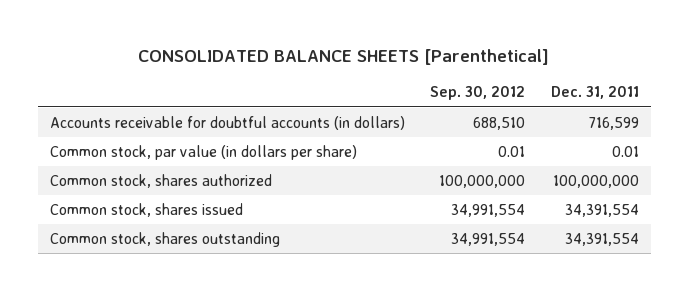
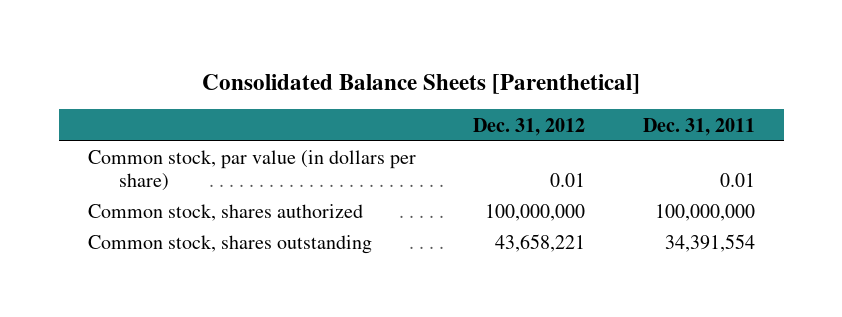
[138,48,550,65] CONSOLIDATED BALANCE SHEETS [Parenthetical] -> [202,73,641,94] Consolidated Balance Sheets [Parenthetical]
[430,86,526,101] Sep. 30, 2012 -> none
none -> [473,117,586,136] Dec. 31, 2012
[50,115,406,130] Accounts receivable for doubtful accounts (in dollars) -> none
[50,202,244,217] Common stock, shares issued -> none

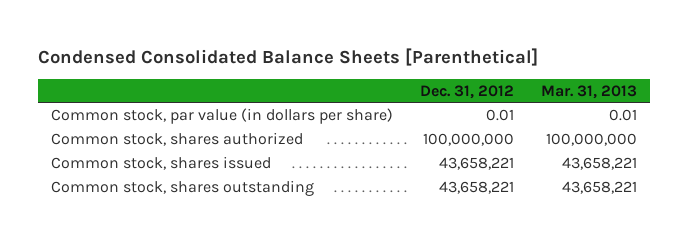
[202,73,641,94] Consolidated Balance Sheets [Parenthetical] -> [37,47,538,66] Condensed Consolidated Balance Sheets [Parenthetical]
[642,117,755,136] Dec. 31, 2011 -> none
none -> [540,84,637,99] Mar. 31, 2013
none -> [51,155,272,170] Common stock, shares issued

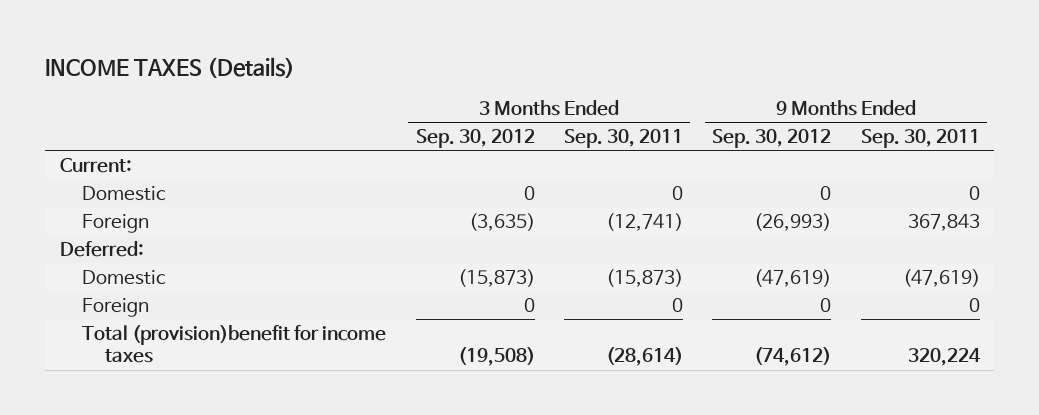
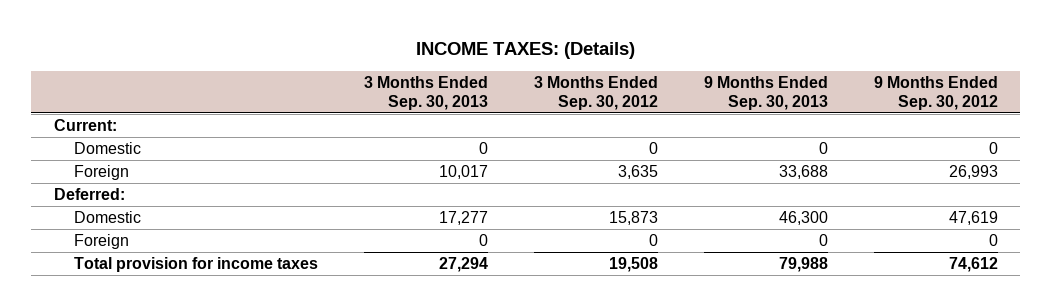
[45,56,296,78] INCOME TAXES (Details) -> [415,42,635,60] INCOME TAXES: (Details)
[563,129,683,149] Sep. 30, 2011 -> none
[860,129,980,149] Sep. 30, 2011 -> none
none -> [364,76,489,111] 3 Months Ended Sep. 30, 2013
none -> [703,76,828,111] 9 Months Ended Sep. 30, 2013
[468,213,535,232] (3,635) -> [618,164,659,179] 3,635
[754,213,832,232] (26,993) -> [948,164,998,179] 26,993
[457,269,535,288] (15,873) -> [609,210,659,225] 15,873
[754,269,832,288] (47,619) -> [948,210,998,225] 47,619
[82,325,387,364] Total (provision)benefit for income taxes -> [74,256,319,272] Total provision for income taxes
[457,347,535,367] (19,508) -> [609,256,659,272] 19,508
[754,347,832,367] (74,612) -> [948,256,998,272] 74,612

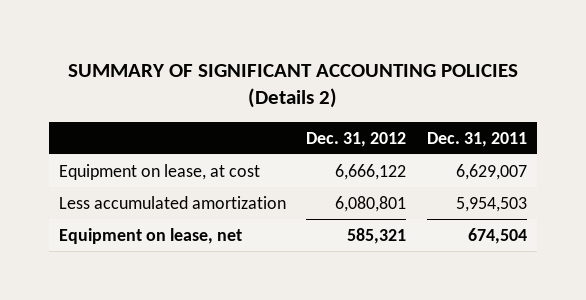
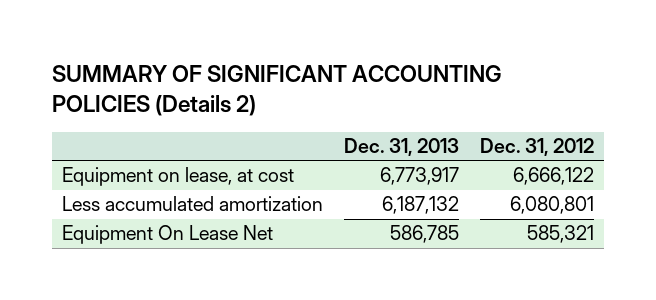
[426,131,527,147] Dec. 31, 2011 -> none
none -> [343,138,459,157] Dec. 31, 2013
[59,227,243,244] Equipment on lease, net -> [62,225,274,245] Equipment On Lease Net

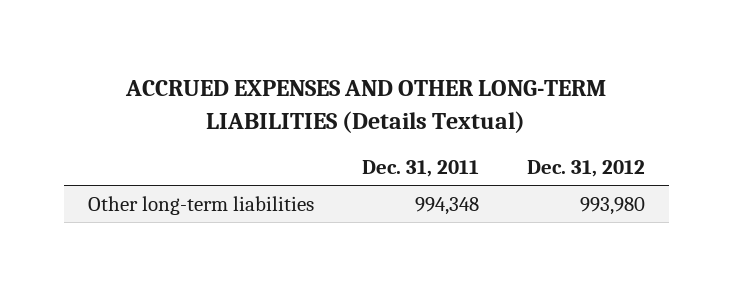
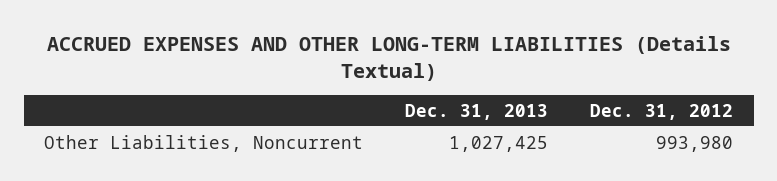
[361,160,479,178] Dec. 31, 2011 -> none
none -> [405,103,549,120] Dec. 31, 2013
[87,195,314,215] Other long-term liabilities -> [44,134,364,152] Other Liabilities, Noncurrent

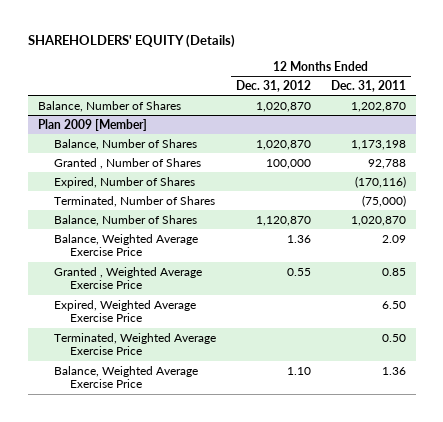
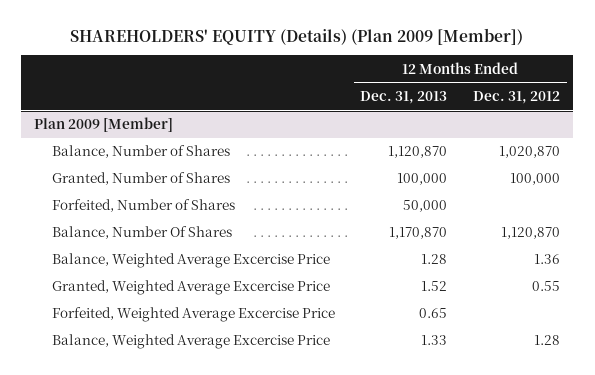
[27,34,235,49] SHAREHOLDERS' EQUITY (Details) -> [70,28,524,46] SHAREHOLDERS' EQUITY (Details) (Plan 2009 [Member])
[330,79,406,92] Dec. 31, 2011 -> none
none -> [360,90,448,104] Dec. 31, 2013
[37,100,181,112] Balance, Number of Shares -> none
[53,176,195,188] Expired, Number of Shares -> none
[53,332,216,356] Terminated, Weighted Average Exercise Price -> none
[53,157,201,169] Granted , Number of Shares -> [51,172,230,186] Granted, Number of Shares
[53,195,215,207] Terminated, Number of Shares -> [51,199,235,213] Forfeited, Number of Shares
[53,214,197,226] Balance, Number of Shares -> [51,226,232,240] Balance, Number Of Shares
[53,233,198,257] Balance, Weighted Average Exercise Price -> [51,253,330,269] Balance, Weighted Average Excercise Price
[53,266,202,290] Granted , Weighted Average Exercise Price -> [51,280,330,296] Granted, Weighted Average Excercise Price
[53,299,196,323] Expired, Weighted Average Exercise Price -> [51,307,335,323] Forfeited, Weighted Average Excercise Price
[53,365,198,389] Balance, Weighted Average Exercise Price -> [51,334,330,350] Balance, Weighted Average Excercise Price
[286,366,311,375] 1.10 -> [534,335,561,346] 1.28

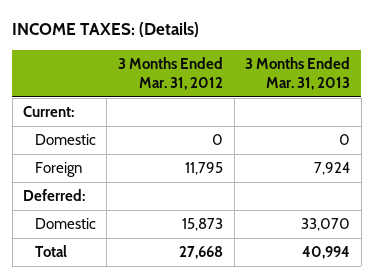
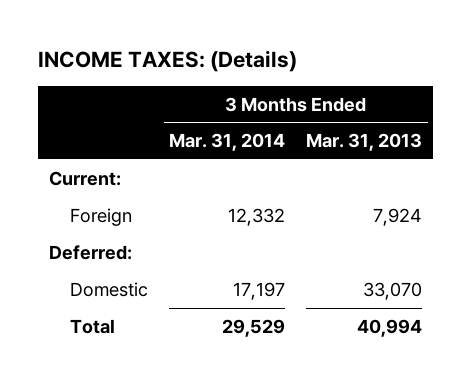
[117,57,223,91] 3 Months Ended Mar. 31, 2012 -> none
none -> [169,133,286,152] Mar. 31, 2014
[34,134,96,146] Domestic -> none

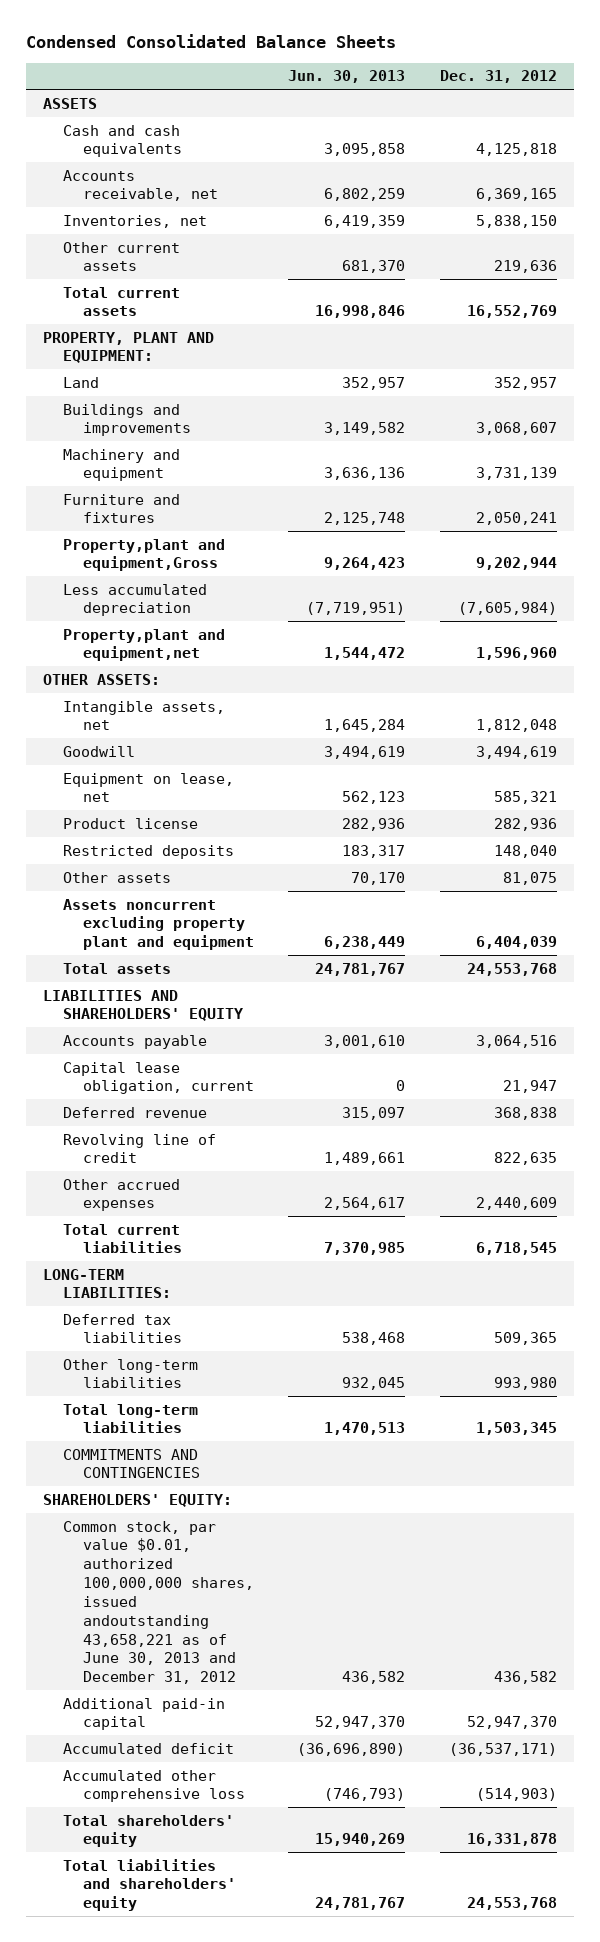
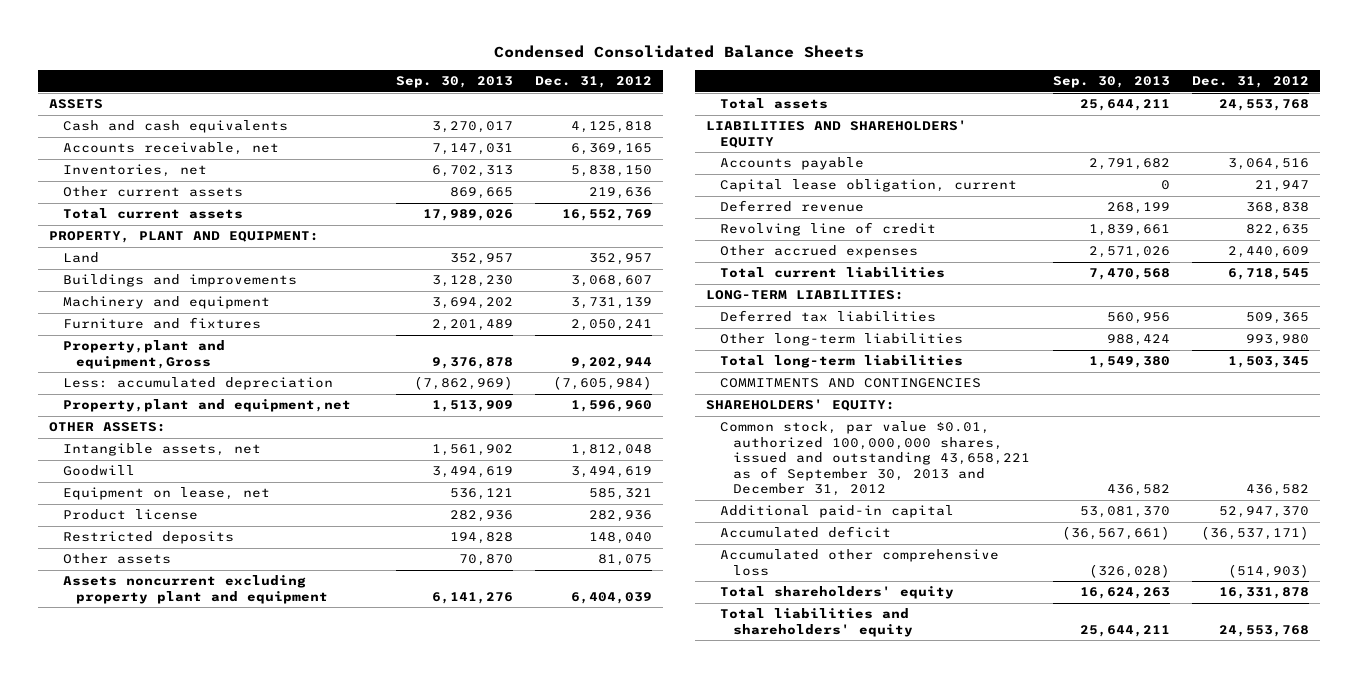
[288,70,406,84] Jun. 30, 2013 -> none
none -> [395,76,513,89] Sep. 30, 2013
[62,583,207,617] Less accumulated depreciation -> [62,377,333,391] Less: accumulated depreciation
[62,1520,254,1685] Common stock, par value $0.01, authorized 100,000,000 shares, issued andoutstanding 43,658,221 as of June 30, 2013 and December 31, 2012 -> [719,421,1031,497] Common stock, par value $0.01, authorized 100,000,000 shares, issued and outstanding 43,658,221 as of September 30, 2013 and December 31, 2012

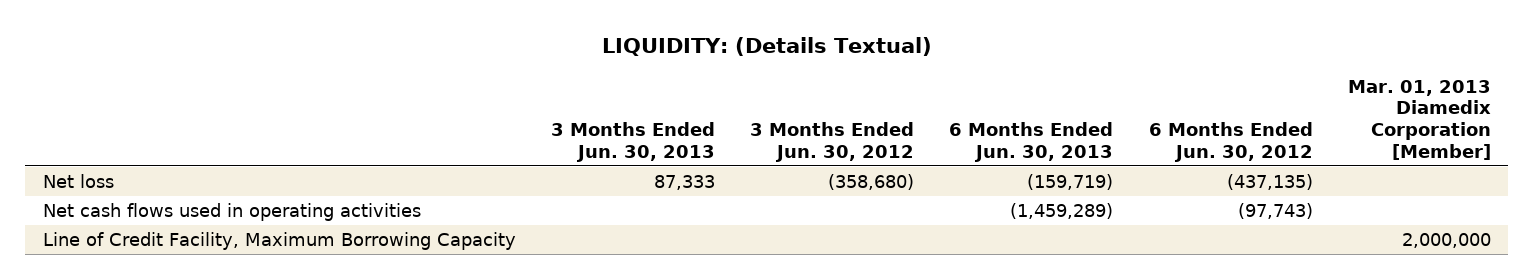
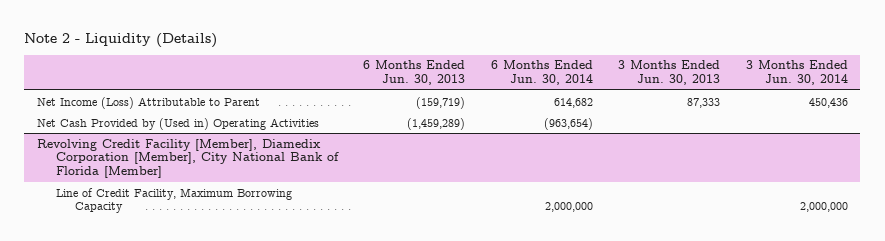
[601,37,932,57] LIQUIDITY: (Details Textual) -> [24,32,218,48] Note 2 - Liquidity (Details)
[750,122,915,162] 3 Months Ended Jun. 30, 2012 -> none
[1148,122,1313,162] 6 Months Ended Jun. 30, 2012 -> none
[1347,79,1491,160] Mar. 01, 2013 Diamedix Corporation [Member] -> none
none -> [490,60,593,86] 6 Months Ended Jun. 30, 2014
none -> [745,60,848,86] 3 Months Ended Jun. 30, 2014
[42,174,114,189] Net loss -> [37,96,261,109] Net Income (Loss) Attributable to Parent
[42,203,421,222] Net cash flows used in operating activities -> [37,117,320,130] Net Cash Provided by (Used in) Operating Activities
none -> [37,138,339,179] Revolving Credit Facility [Member], Diamedix Corporation [Member], City National Bank of Florida [Member]

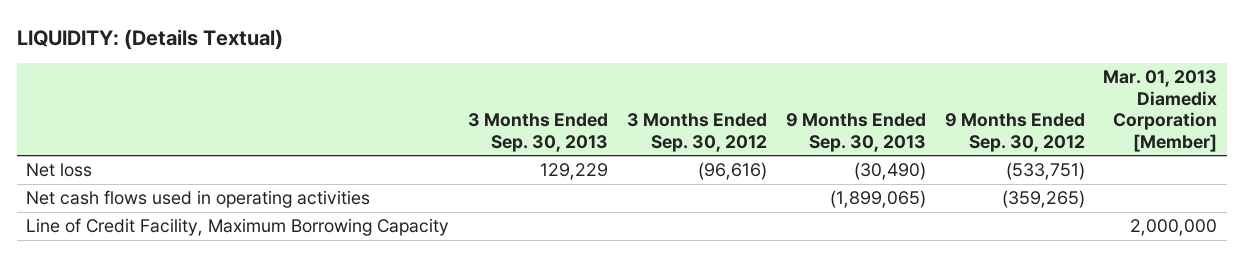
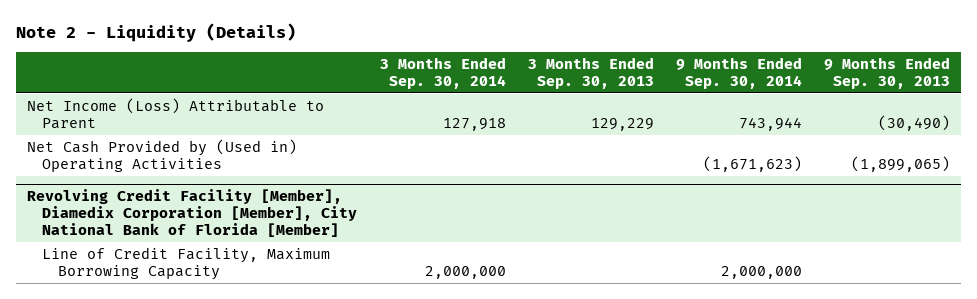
[16,28,283,50] LIQUIDITY: (Details Textual) -> [15,23,296,43] Note 2 - Liquidity (Details)
[626,113,767,152] 3 Months Ended Sep. 30, 2012 -> none
[944,113,1085,152] 9 Months Ended Sep. 30, 2012 -> none
[1103,70,1218,152] Mar. 01, 2013 Diamedix Corporation [Member] -> none
none -> [379,57,506,90] 3 Months Ended Sep. 30, 2014
none -> [675,57,802,90] 9 Months Ended Sep. 30, 2014
[26,163,93,178] Net loss -> [26,97,324,129] Net Income (Loss) Attributable to Parent
[26,190,371,209] Net cash flows used in operating activities -> [26,138,297,172] Net Cash Provided by (Used in) Operating Activities
none -> [26,189,358,238] Revolving Credit Facility [Member], Diamedix Corporation [Member], City National Bank of Florida [Member]

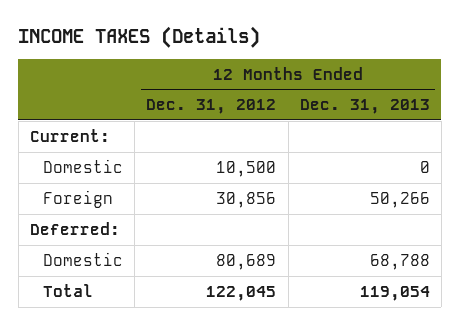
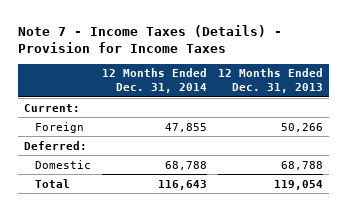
[18,25,261,48] INCOME TAXES (Details) -> [18,24,283,53] Note 7 - Income Taxes (Details) - Provision for Income Taxes
[146,99,277,115] Dec. 31, 2012 -> none
none -> [101,68,207,94] 12 Months Ended Dec. 31, 2014
[43,158,124,173] Domestic -> none

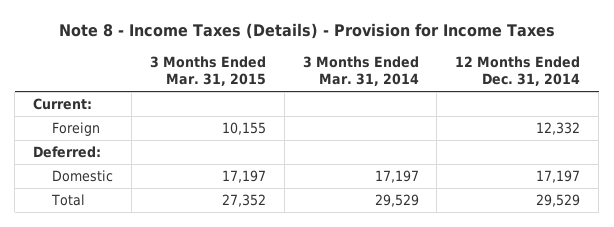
[18,24,283,53] Note 7 - Income Taxes (Details) - Provision for Income Taxes -> [58,23,555,40] Note 8 - Income Taxes (Details) - Provision for Income Taxes
[218,68,324,94] 12 Months Ended Dec. 31, 2013 -> none
none -> [149,55,266,87] 3 Months Ended Mar. 31, 2015
none -> [302,55,419,87] 3 Months Ended Mar. 31, 2014
[164,122,207,132] 47,855 -> [536,121,581,135] 12,332
[164,160,207,170] 68,788 -> [536,169,581,183] 17,197
[157,179,207,190] 116,643 -> [536,193,581,207] 29,529

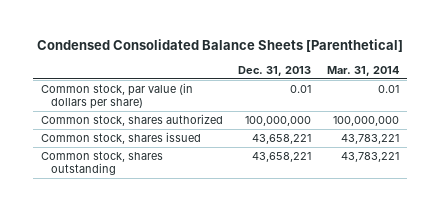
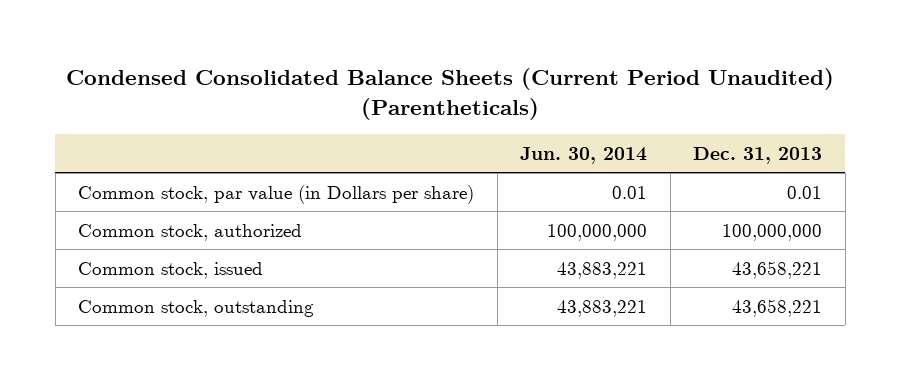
[36,39,403,53] Condensed Consolidated Balance Sheets [Parenthetical] -> [66,68,835,120] Condensed Consolidated Balance Sheets (Current Period Unaudited) (Parentheticals)
[326,66,399,77] Mar. 31, 2014 -> none
none -> [520,146,648,164] Jun. 30, 2014
[40,82,193,109] Common stock, par value (in dollars per share) -> [78,184,475,204] Common stock, par value (in Dollars per share)
[40,113,223,126] Common stock, shares authorized -> [78,223,303,241] Common stock, authorized
[40,131,201,144] Common stock, shares issued -> [78,261,264,279] Common stock, issued
[40,150,163,175] Common stock, shares outstanding -> [78,299,315,317] Common stock, outstanding

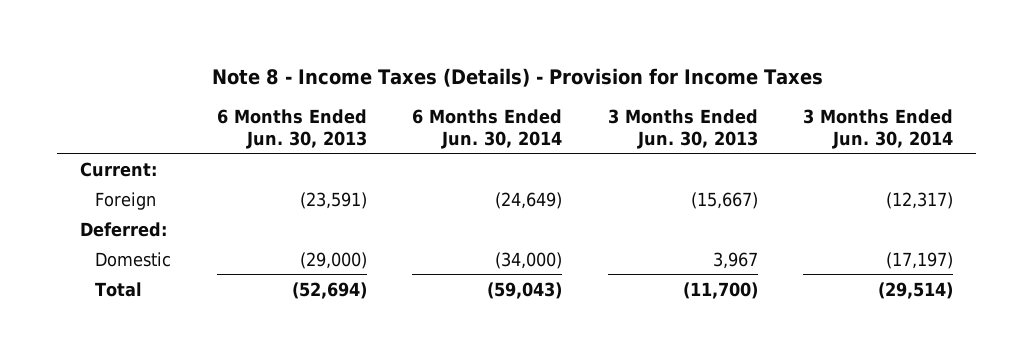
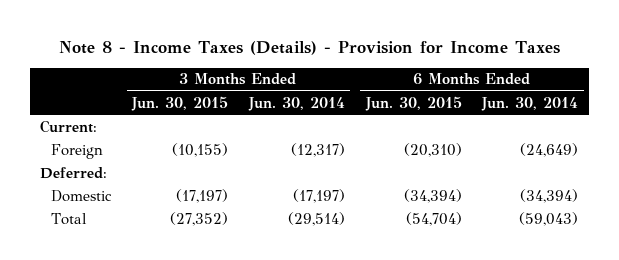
[216,109,367,149] 6 Months Ended Jun. 30, 2013 -> none
[607,109,758,149] 3 Months Ended Jun. 30, 2013 -> none
none -> [130,95,228,111] Jun. 30, 2015
none -> [364,95,462,111] Jun. 30, 2015
[495,251,563,269] (34,000) -> [520,188,579,203] (34,394)

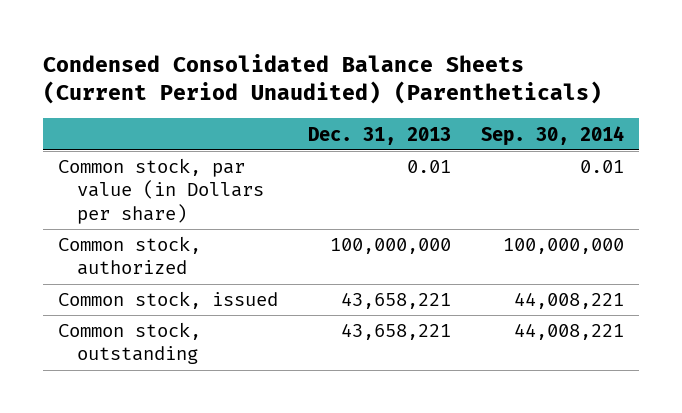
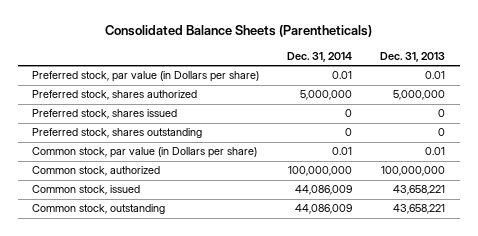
[43,53,603,105] Condensed Consolidated Balance Sheets (Current Period Unaudited) (Parentheticals) -> [104,25,372,38] Consolidated Balance Sheets (Parentheticals)
[480,125,624,146] Sep. 30, 2014 -> none
none -> [287,51,353,62] Dec. 31, 2014
none -> [32,71,260,83] Preferred stock, par value (in Dollars per share)
none -> [32,90,198,101] Preferred stock, shares authorized
none -> [32,109,178,120] Preferred stock, shares issued
none -> [32,128,203,139] Preferred stock, shares outstanding

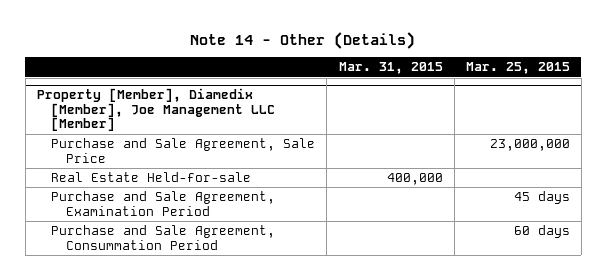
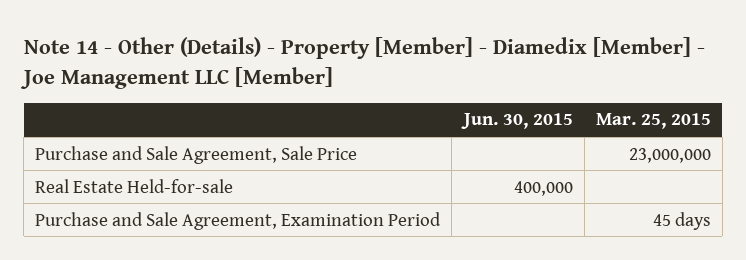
[190,31,416,49] Note 14 - Other (Details) -> [19,36,705,89] Note 14 - Other (Details) - Property [Member] - Diamedix [Member] - Joe Management LLC [Member]
[338,62,443,75] Mar. 31, 2015 -> none
none -> [460,113,573,130] Jun. 30, 2015
[36,88,276,132] Property [Member], Diamedix [Member], Joe Management LLC [Member] -> none
[51,225,276,250] Purchase and Sale Agreement, Consummation Period -> none

